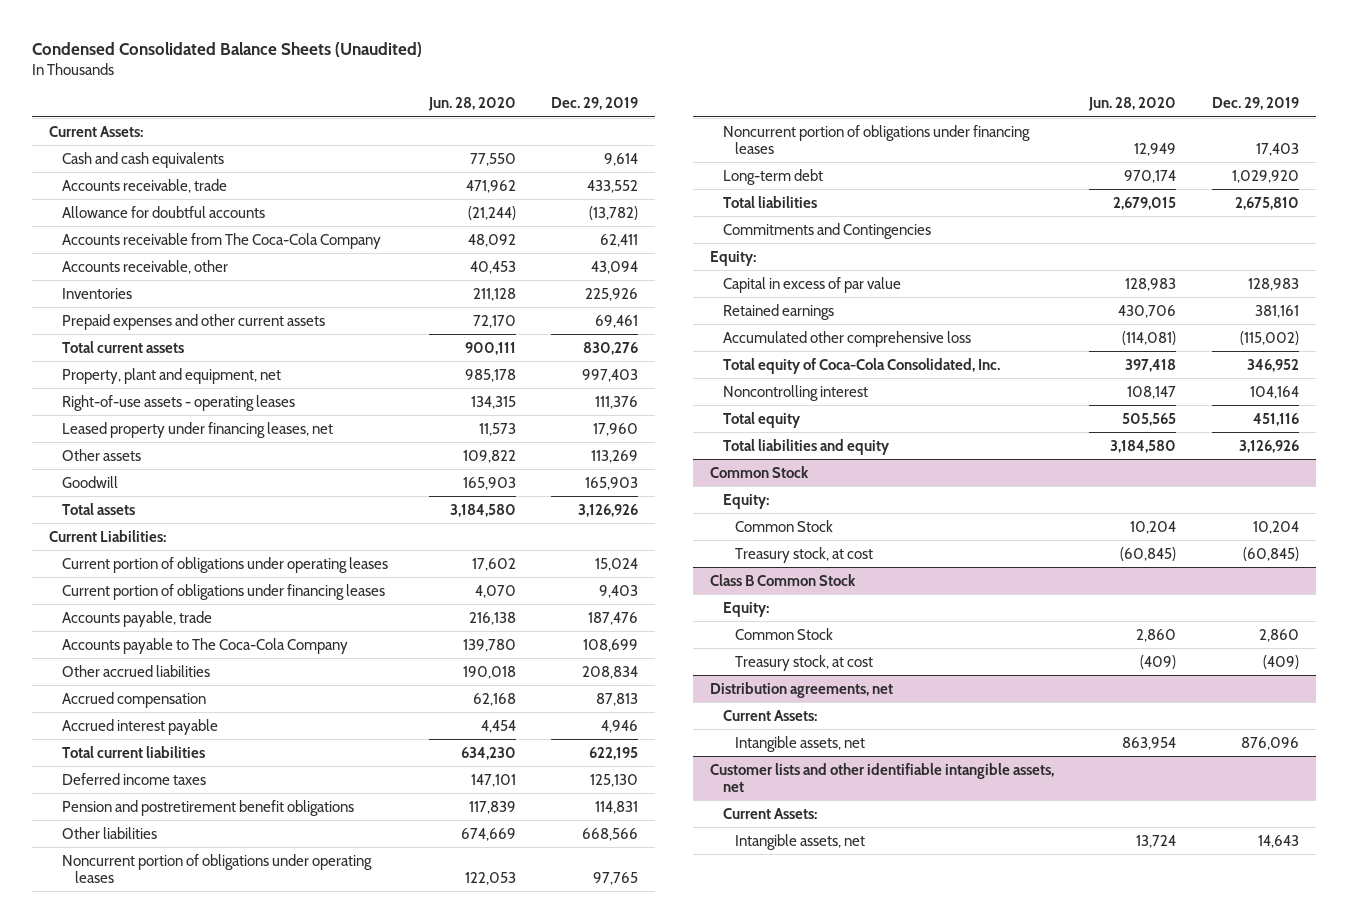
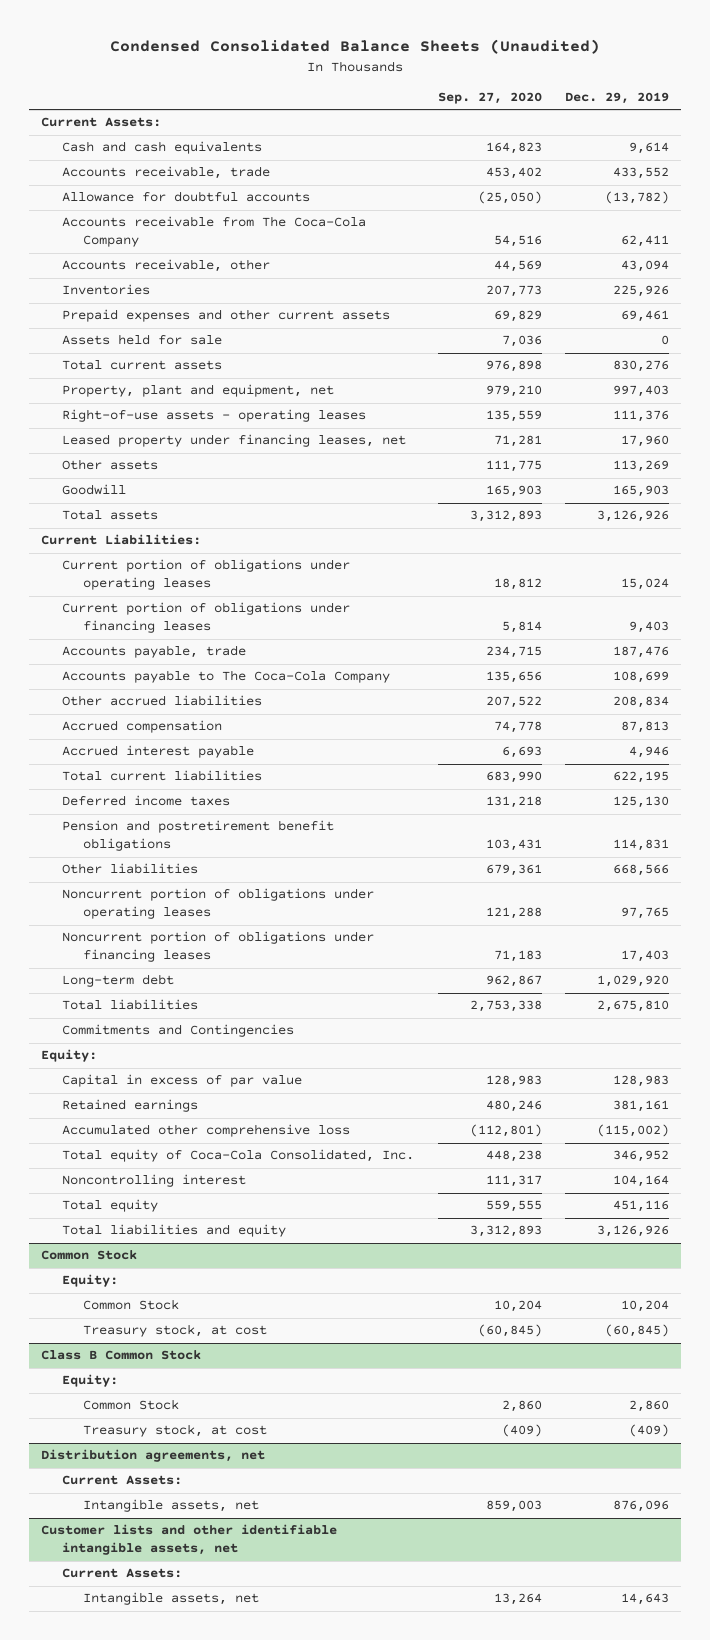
[427,97,516,112] Jun. 28, 2020 -> none
none -> [437,92,542,105] Sep. 27, 2020
none -> [62,334,223,346] Assets held for sale

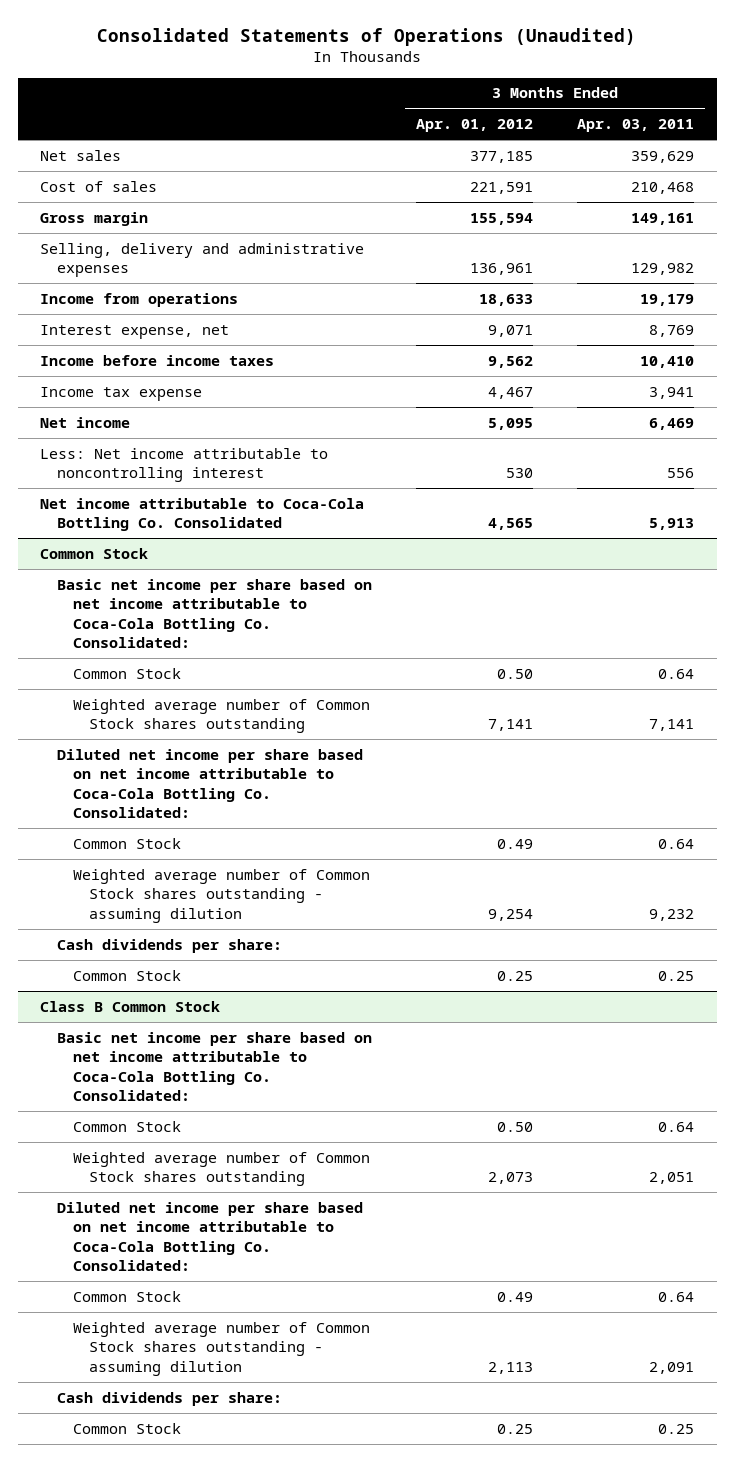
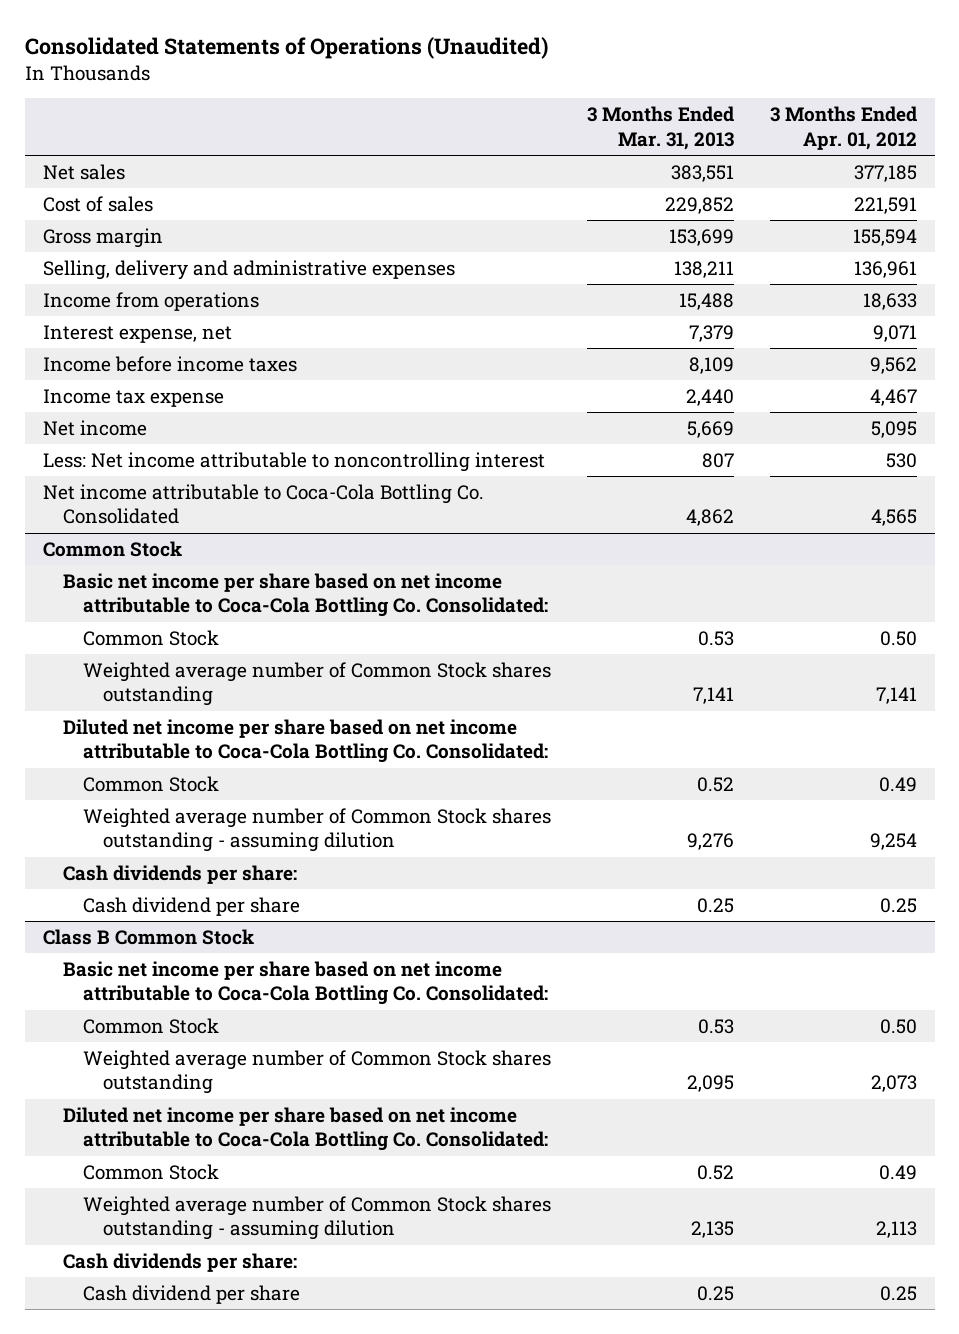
[577,119,695,133] Apr. 03, 2011 -> none
none -> [586,106,734,150] 3 Months Ended Mar. 31, 2013
[72,969,181,981] Common Stock -> [82,897,300,917] Cash dividend per share
[72,1422,181,1434] Common Stock -> [82,1285,300,1305] Cash dividend per share

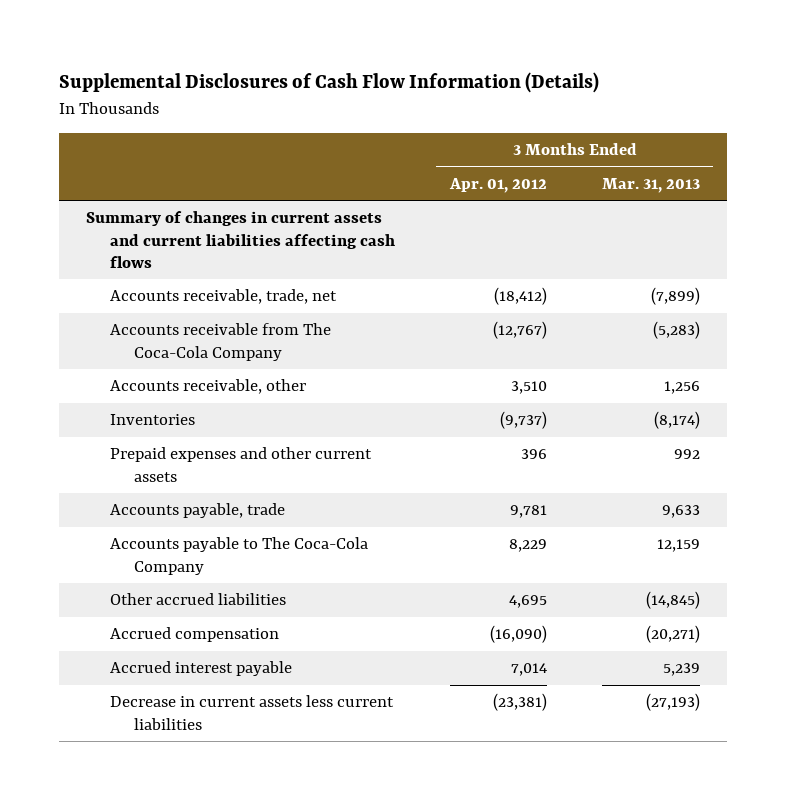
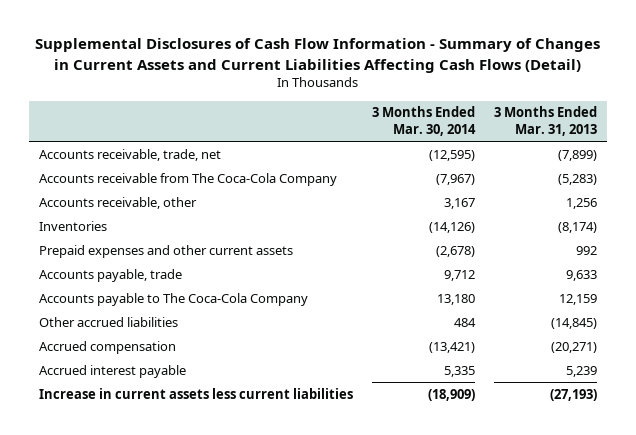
[58,72,599,94] Supplemental Disclosures of Cash Flow Information (Details) -> [35,38,601,73] Supplemental Disclosures of Cash Flow Information - Summary of Changes in Current Assets and Current Liabilities Affecting Cash Flows (Detail)
[448,177,547,193] Apr. 01, 2012 -> none
none -> [372,106,477,136] 3 Months Ended Mar. 30, 2014
[86,211,396,269] Summary of changes in current assets and current liabilities affecting cash flows -> none
[110,695,395,730] Decrease in current assets less current liabilities -> [38,387,353,399] Increase in current assets less current liabilities

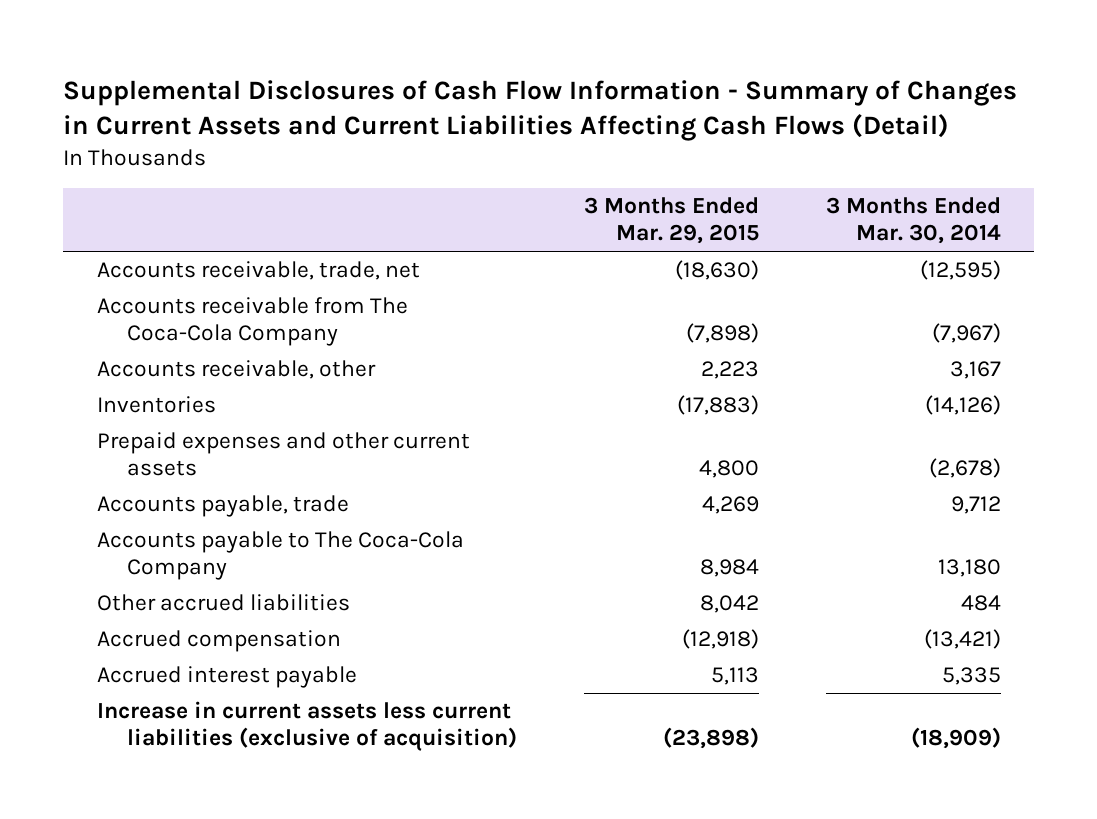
[494,106,598,136] 3 Months Ended Mar. 31, 2013 -> none
none -> [583,197,759,245] 3 Months Ended Mar. 29, 2015
[38,387,353,399] Increase in current assets less current liabilities -> [96,701,517,752] Increase in current assets less current liabilities (exclusive of acquisition)

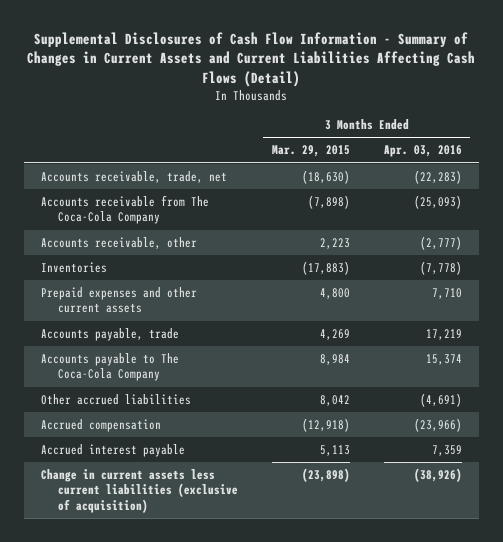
[825,197,1001,245] 3 Months Ended Mar. 30, 2014 -> none
none -> [383,145,462,158] Apr. 03, 2016
[96,701,517,752] Increase in current assets less current liabilities (exclusive of acquisition) -> [41,469,238,513] Change in current assets less current liabilities (exclusive of acquisition)

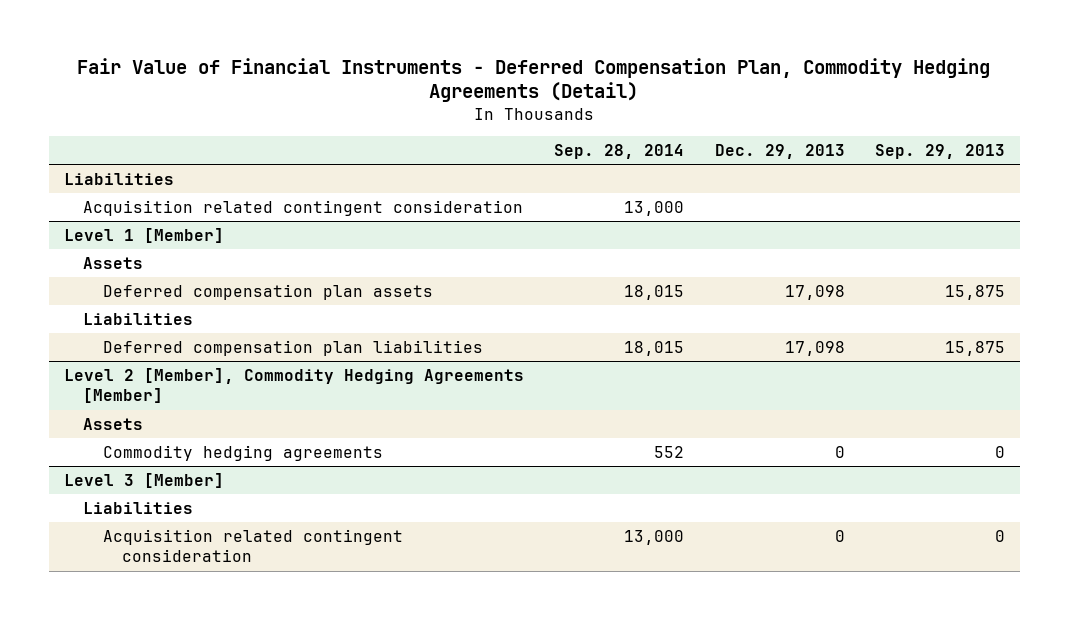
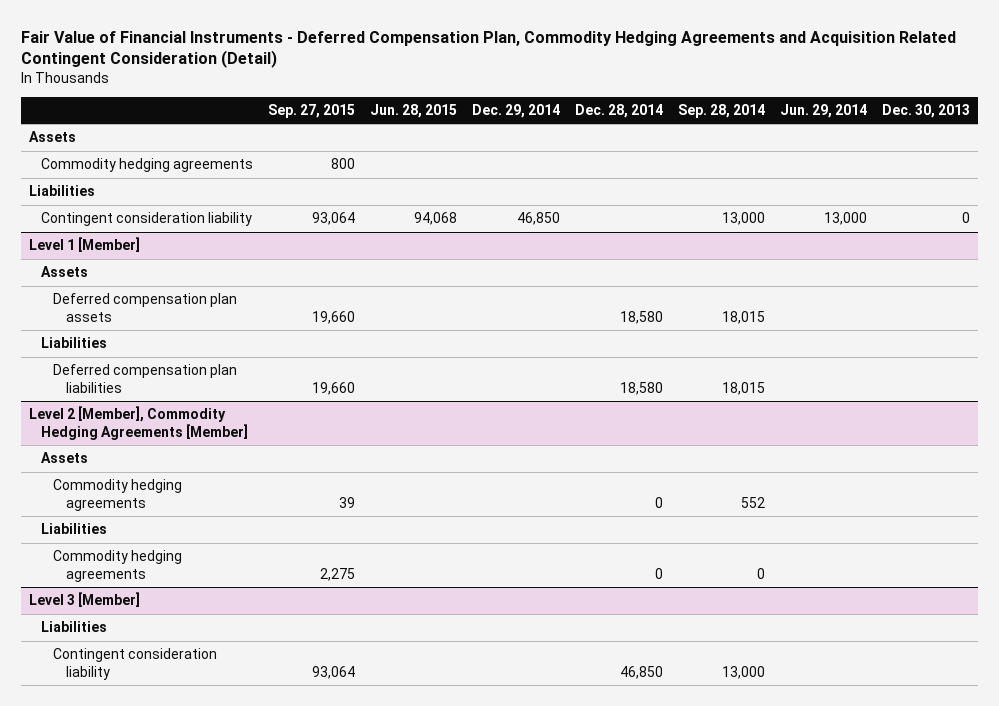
[77,57,991,103] Fair Value of Financial Instruments - Deferred Compensation Plan, Commodity Hedging Agreements (Detail) -> [21,30,957,69] Fair Value of Financial Instruments - Deferred Compensation Plan, Commodity Hedging Agreements and Acquisition Related Contingent Consideration (Detail)
[714,143,845,159] Dec. 29, 2013 -> none
[874,143,1005,159] Sep. 29, 2013 -> none
none -> [268,103,356,118] Sep. 27, 2015
none -> [370,103,458,118] Jun. 28, 2015
none -> [472,103,561,118] Dec. 29, 2014
none -> [575,103,664,118] Dec. 28, 2014
none -> [780,103,868,118] Jun. 29, 2014
none -> [882,103,971,118] Dec. 30, 2013
none -> [28,131,76,143] Assets
none -> [41,158,254,173] Commodity hedging agreements
[83,200,524,217] Acquisition related contingent consideration -> [41,212,253,227] Contingent consideration liability
none -> [41,523,108,535] Liabilities
none -> [53,550,183,583] Commodity hedging agreements
[102,529,403,563] Acquisition related contingent consideration -> [53,648,218,681] Contingent consideration liability

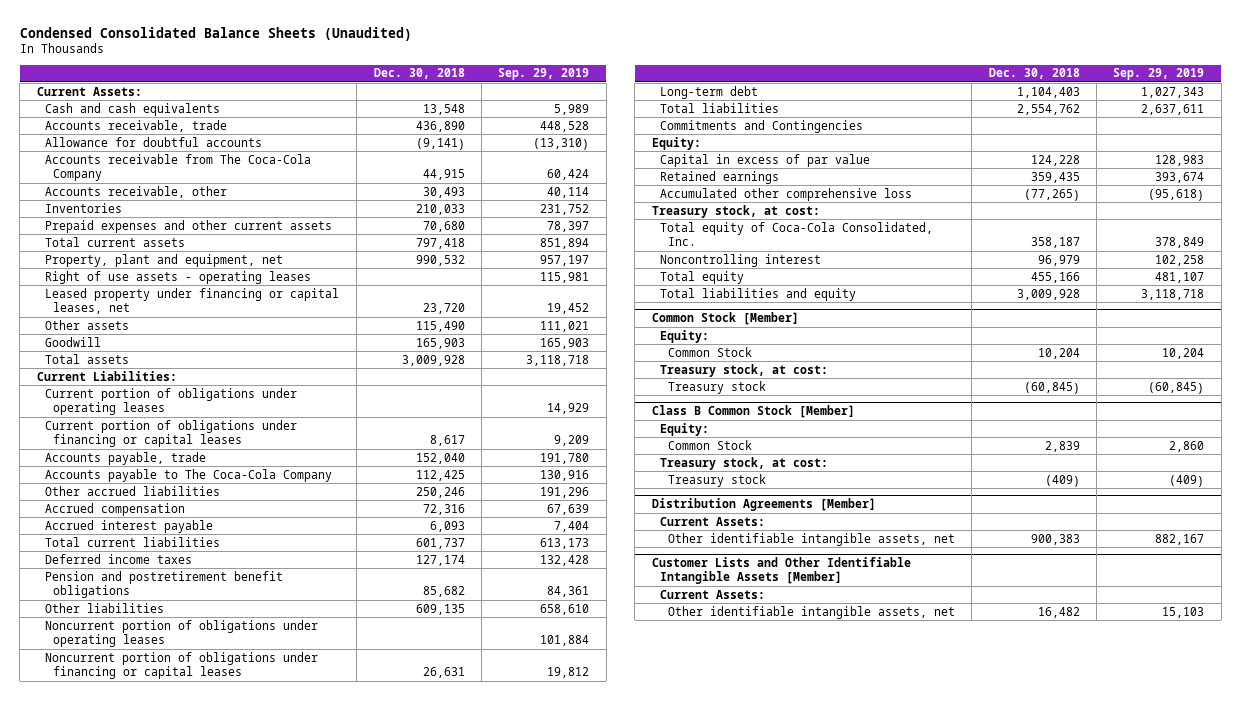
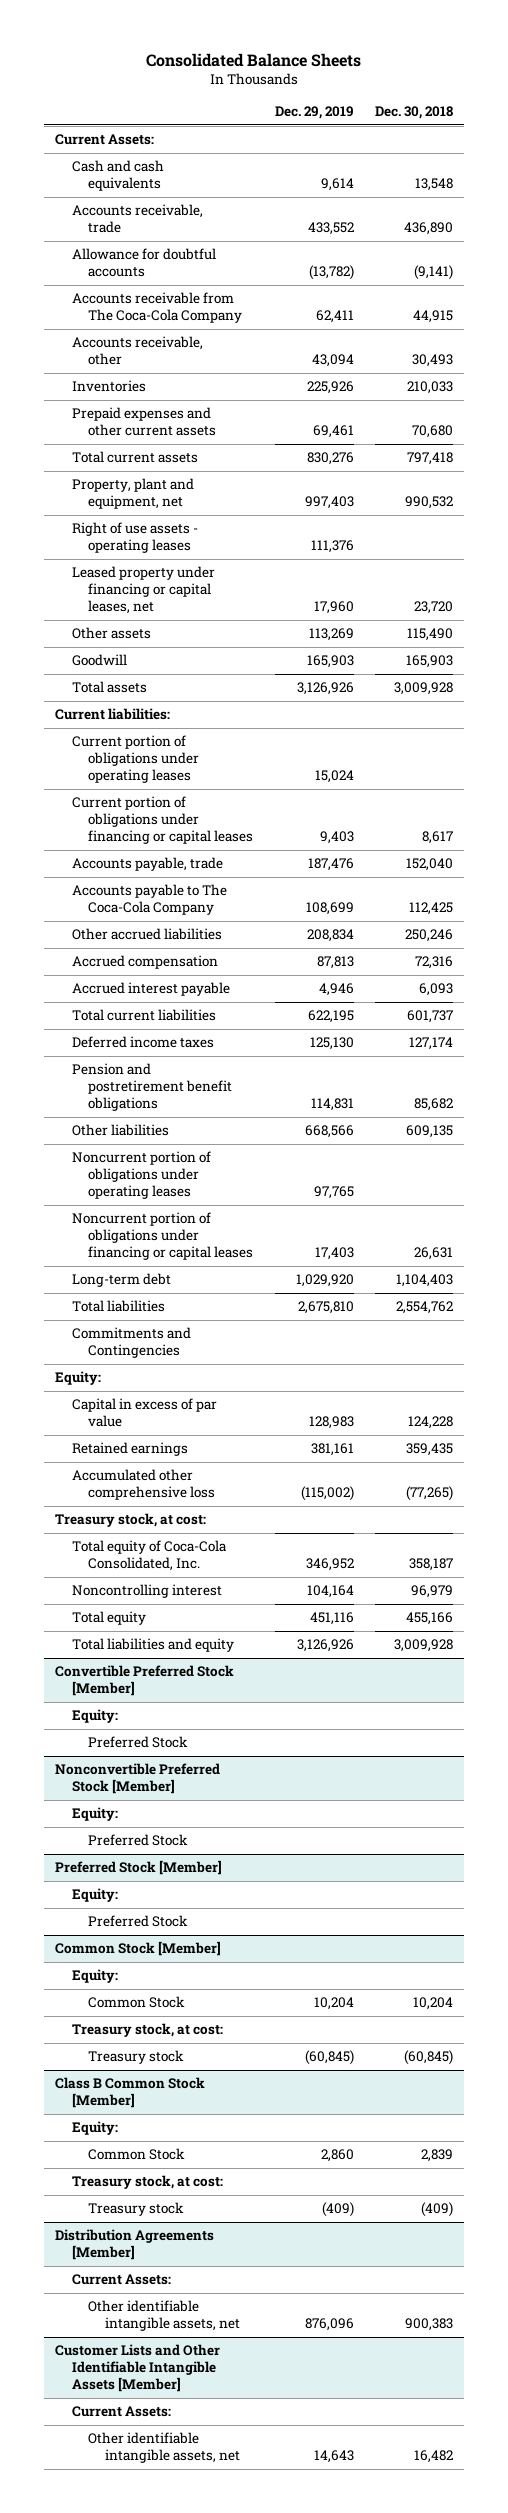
[19,26,412,41] Condensed Consolidated Balance Sheets (Unaudited) -> [146,52,362,67] Consolidated Balance Sheets
[498,68,590,81] Sep. 29, 2019 -> none
none -> [274,106,354,120] Dec. 29, 2019
[36,370,177,381] Current Liabilities: -> [55,708,171,721] Current liabilities:
none -> [55,1665,235,1697] Convertible Preferred Stock [Member]
none -> [71,1709,118,1724] Equity:
none -> [88,1736,189,1749] Preferred Stock
none -> [55,1763,221,1795] Nonconvertible Preferred Stock [Member]
none -> [71,1807,118,1822] Equity:
none -> [88,1834,189,1847] Preferred Stock
none -> [55,1860,223,1876] Preferred Stock [Member]
none -> [71,1888,118,1903] Equity:
none -> [88,1915,189,1928] Preferred Stock

